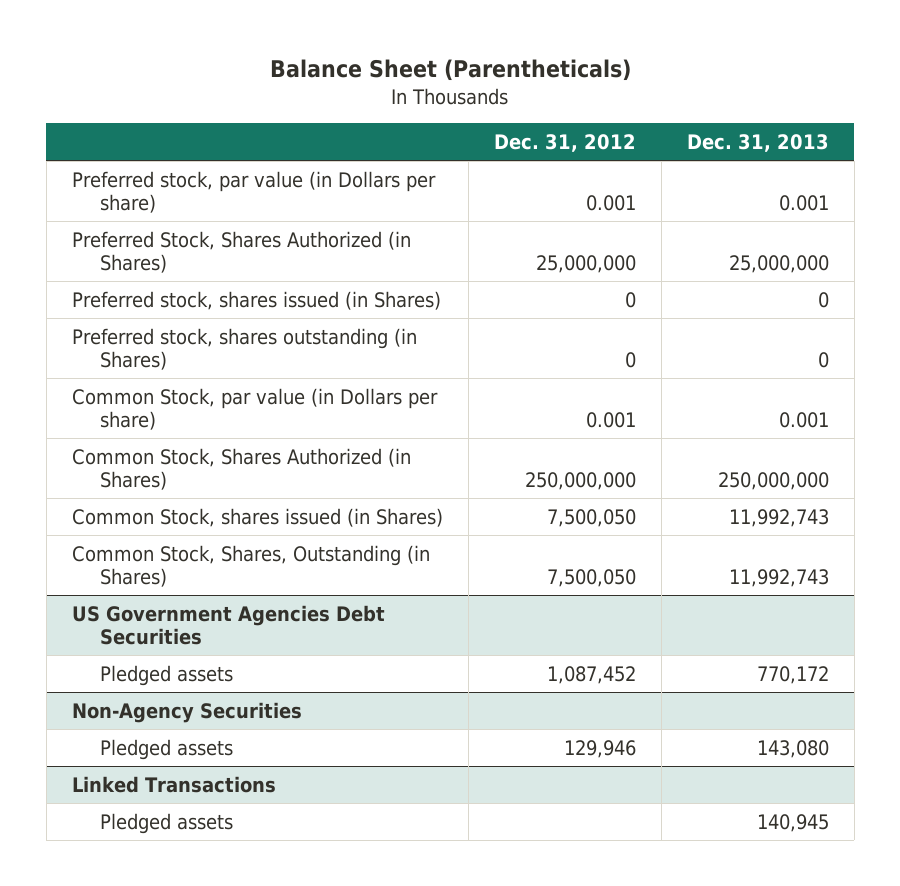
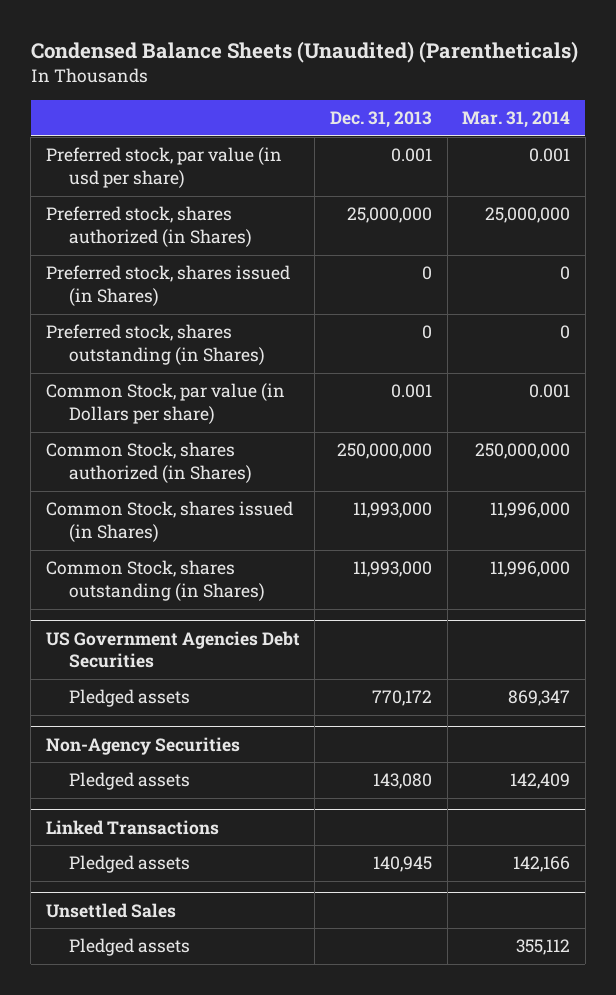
[270,58,632,81] Balance Sheet (Parentheticals) -> [30,41,578,64] Condensed Balance Sheets (Unaudited) (Parentheticals)
[493,133,636,152] Dec. 31, 2012 -> none
none -> [462,111,571,129] Mar. 31, 2014
[71,170,436,213] Preferred stock, par value (in Dollars per share) -> [45,147,282,188] Preferred stock, par value (in usd per share)
[71,230,411,273] Preferred Stock, Shares Authorized (in Shares) -> [45,206,252,247] Preferred stock, shares authorized (in Shares)
[71,447,411,490] Common Stock, Shares Authorized (in Shares) -> [45,442,252,483] Common Stock, shares authorized (in Shares)
[728,508,829,527] 11,992,743 -> [353,502,433,519] 11,993,000
[71,544,430,587] Common Stock, Shares, Outstanding (in Shares) -> [45,560,265,601] Common Stock, shares outstanding (in Shares)
[728,568,829,587] 11,992,743 -> [353,561,433,578] 11,993,000
none -> [45,902,176,918] Unsettled Sales
none -> [68,938,190,957] Plеdgеd assеts

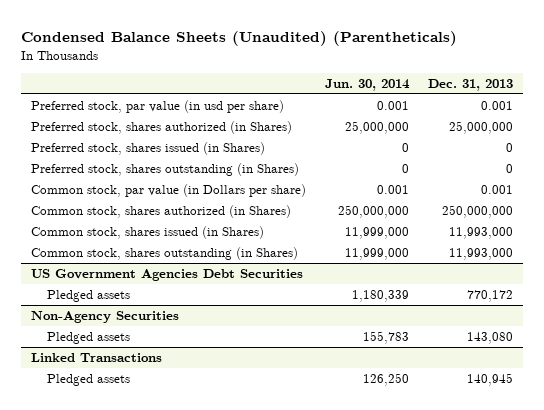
[462,111,571,129] Mar. 31, 2014 -> none
none -> [325,78,411,91] Jun. 30, 2014
[45,383,285,424] Common Stock, par value (in Dollars per share) -> [30,184,306,198] Common stock, par value (in Dollars per share)
[45,442,252,483] Common Stock, shares authorized (in Shares) -> [30,205,291,219] Common stock, shares authorized (in Shares)
[45,501,293,542] Common Stock, shares issued (in Shares) -> [30,226,264,240] Common stock, shares issued (in Shares)
[45,560,265,601] Common Stock, shares outstanding (in Shares) -> [30,247,298,261] Common stock, shares outstanding (in Shares)
[45,902,176,918] Unsettled Sales -> none
[68,938,190,957] Plеdgеd assеts -> none

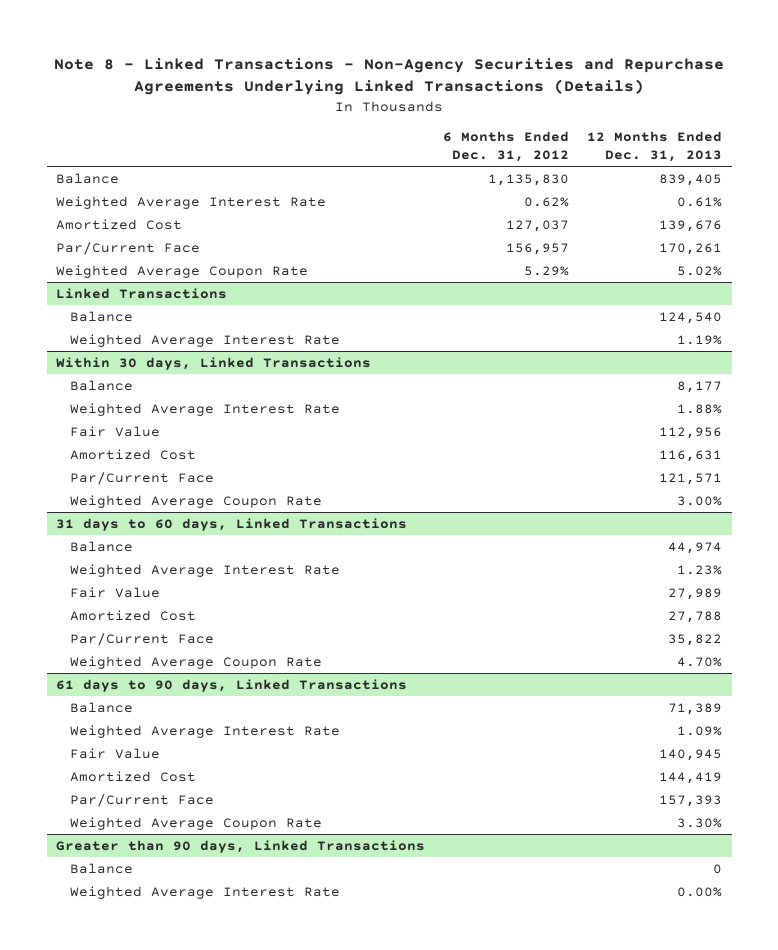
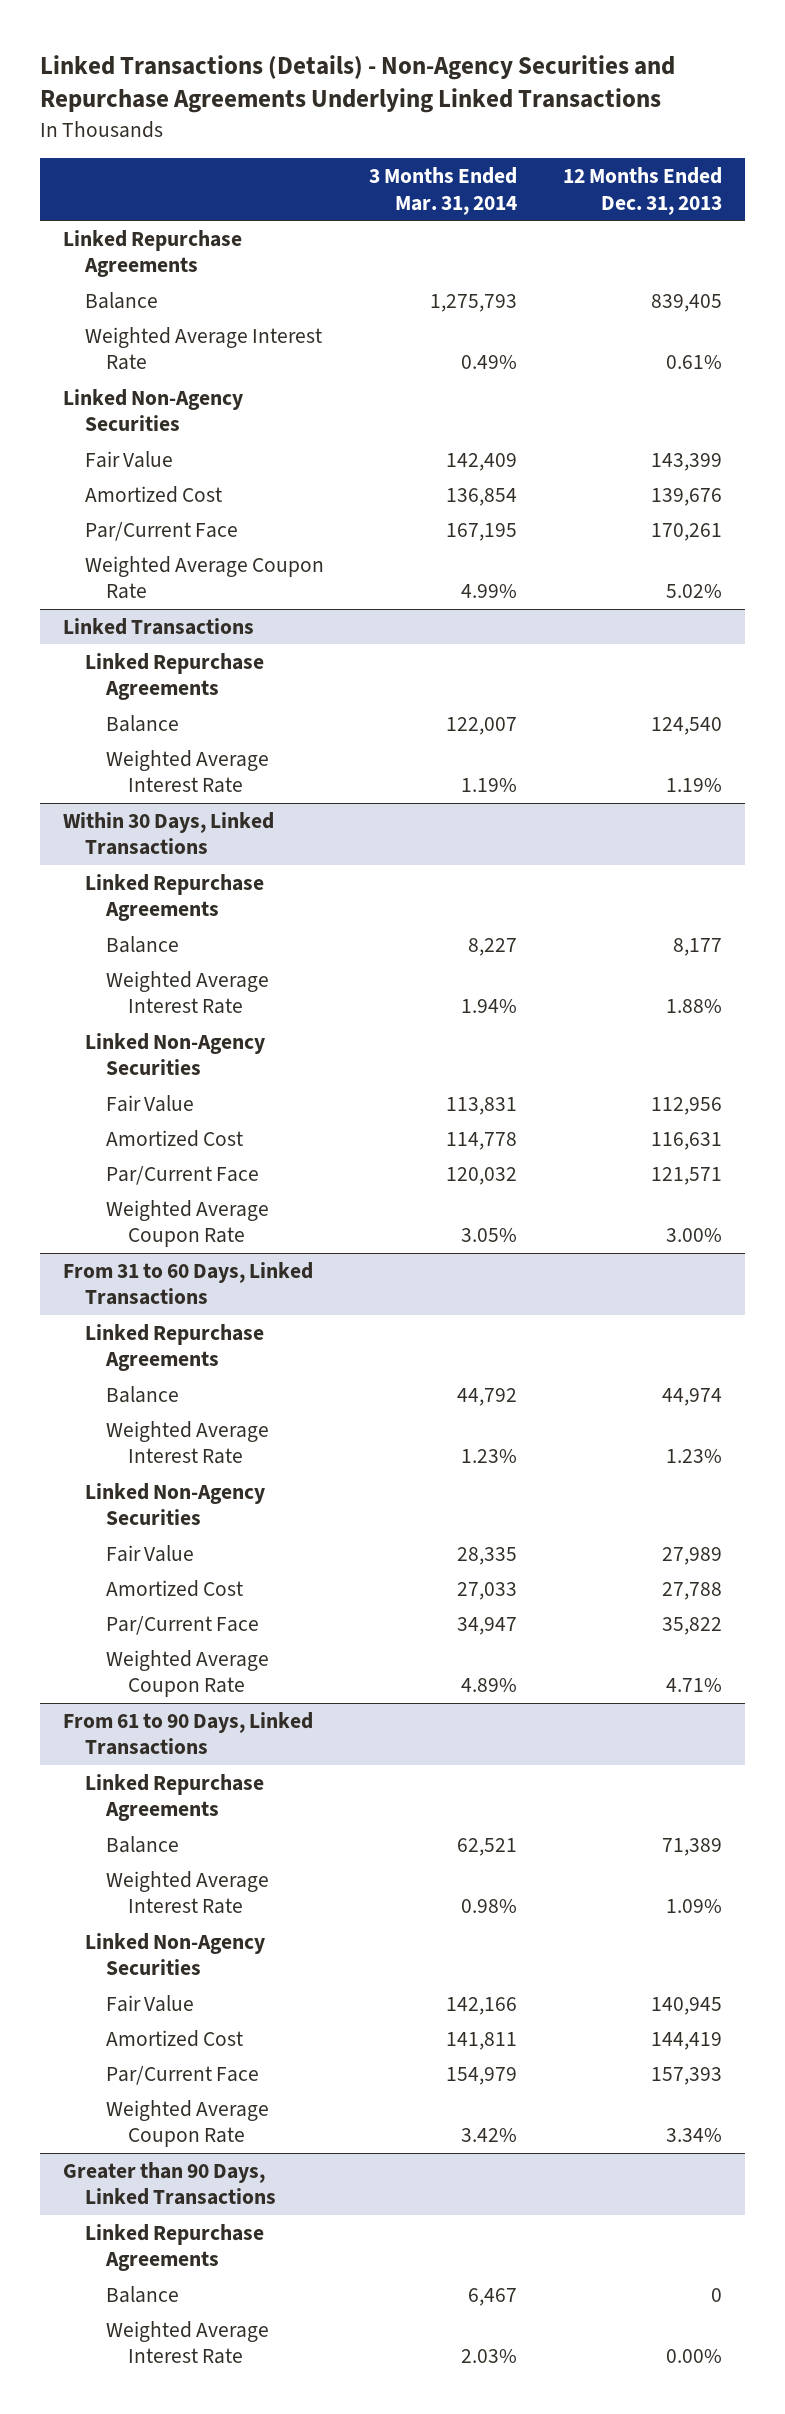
[54,58,725,96] Note 8 - Linked Transactions - Non-Agency Securities and Repurchase Agreements Underlying Linked Transactions (Details) -> [39,54,675,114] Linked Transactions (Details) - Non-Agency Securities and Repurchase Agreements Underlying Linked Transactions
[443,130,570,163] 6 Months Ended Dec. 31, 2012 -> none
none -> [369,167,518,215] 3 Months Ended Mar. 31, 2014
none -> [62,229,242,278] Linked Repurchase Agreements
none -> [62,388,243,432] Linked Non-Agency Securities
none -> [84,450,173,468] Fair Value
none -> [84,652,264,701] Linked Repurchase Agreements
[55,356,371,370] Within 30 days, Linked Transactions -> [62,811,274,856] Within 30 Days, Linked Transactions
none -> [84,873,264,922] Linked Repurchase Agreements
none -> [84,1032,265,1076] Linked Non-Agency Securities
[55,517,407,531] 31 days to 60 days, Linked Transactions -> [62,1261,313,1306] From 31 to 60 Days, Linked Transactions
none -> [84,1323,264,1372] Linked Repurchase Agreements
none -> [84,1482,265,1526] Linked Non-Agency Securities
[677,656,723,667] 4.70% -> [666,1678,723,1693] 4.71%
[55,678,407,692] 61 days to 90 days, Linked Transactions -> [62,1711,313,1756] From 61 to 90 Days, Linked Transactions
none -> [84,1773,264,1822] Linked Repurchase Agreements
none -> [84,1932,265,1976] Linked Non-Agency Securities
[677,817,723,828] 3.30% -> [666,2128,723,2143] 3.34%
[55,839,425,853] Greater than 90 days, Linked Transactions -> [62,2161,276,2206] Greater than 90 Days, Linked Transactions
none -> [84,2223,264,2272] Linked Repurchase Agreements

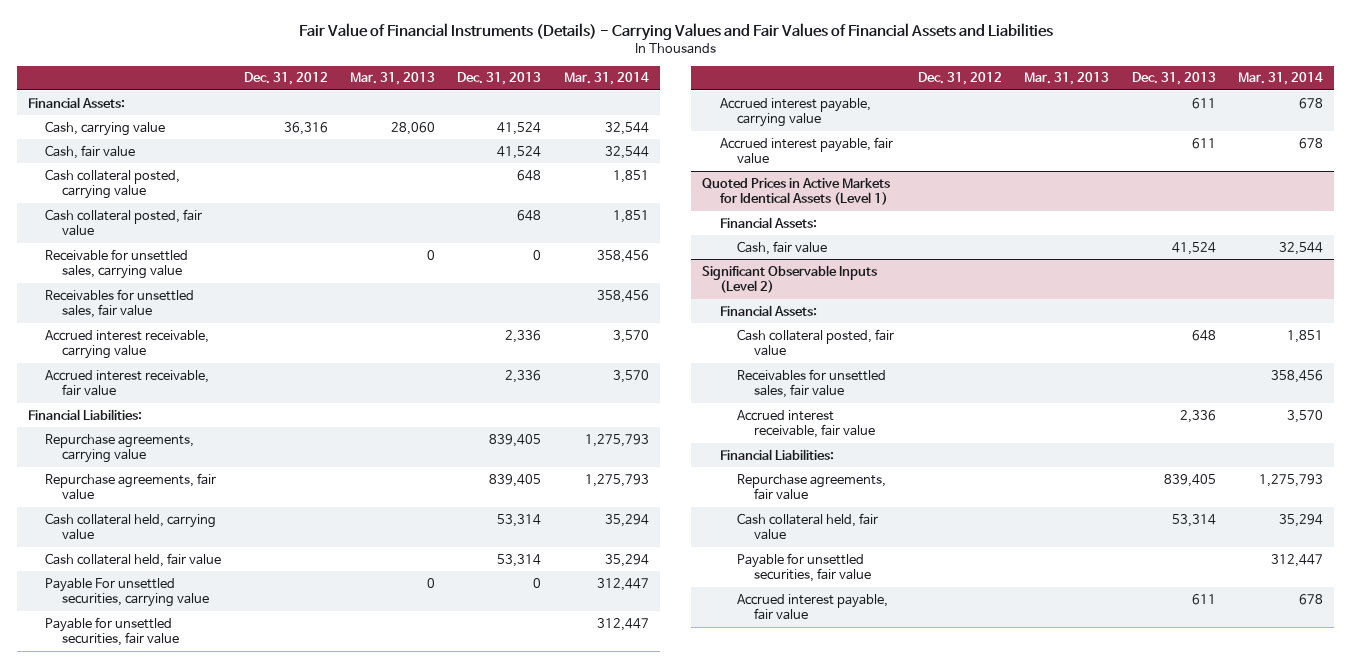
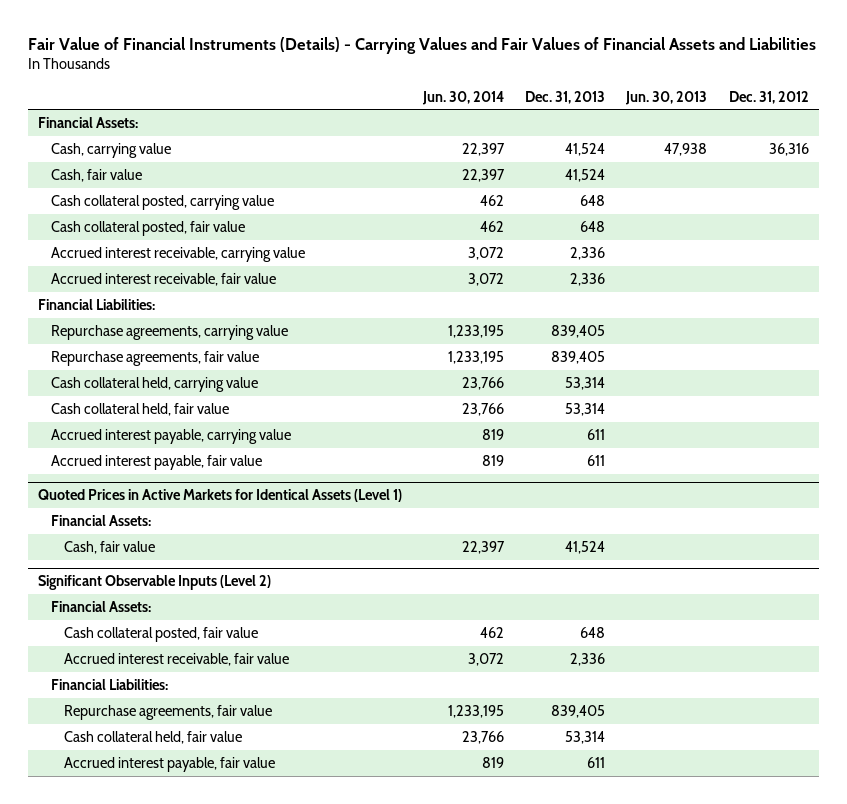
[349,72,435,86] Mar. 31, 2013 -> none
[563,72,649,86] Mar. 31, 2014 -> none
none -> [422,90,505,105] Jun. 30, 2014
none -> [625,90,708,105] Jun. 30, 2013
[45,248,189,280] Receivable for unsettled sales, carrying value -> none
[45,288,195,319] Receivables for unsettled sales, fair value -> none
[45,577,210,608] Payable For unsettled securities, carrying value -> none
[45,616,180,647] Payable for unsettled securities, fair value -> none
[736,368,886,399] Receivables for unsettled sales, fair value -> none
[736,552,872,583] Payable for unsettled securities, fair value -> none

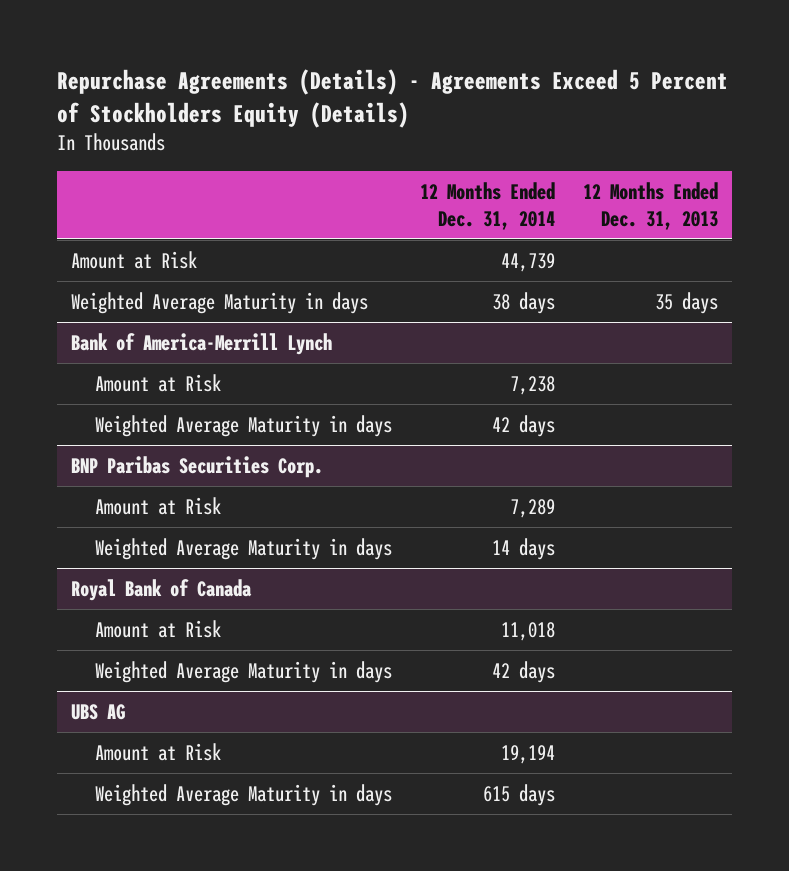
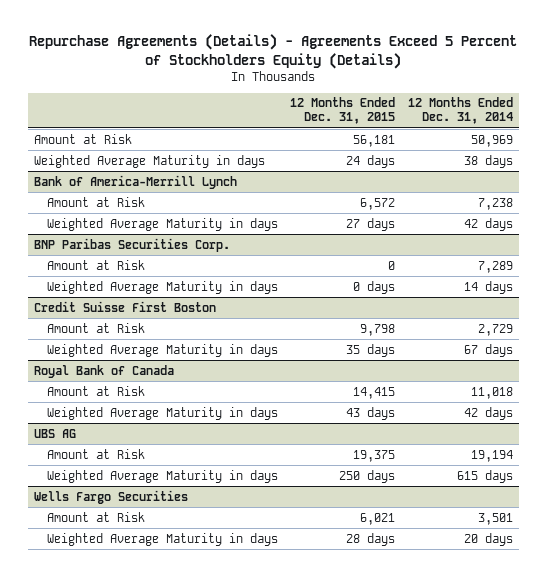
[582,182,718,230] 12 Months Ended Dec. 31, 2013 -> none
none -> [290,97,396,125] 12 Months Ended Dec. 31, 2015
[500,253,555,273] 44,739 -> [470,134,513,147] 50,969
none -> [33,300,216,312] Credit Suisse First Boston
none -> [46,322,145,333] Amount at Risk
none -> [46,343,278,357] Weighted Average Maturity in days
none -> [33,489,188,504] Wells Fargo Securities
none -> [46,511,145,522] Amount at Risk
none -> [46,532,278,546] Weighted Average Maturity in days

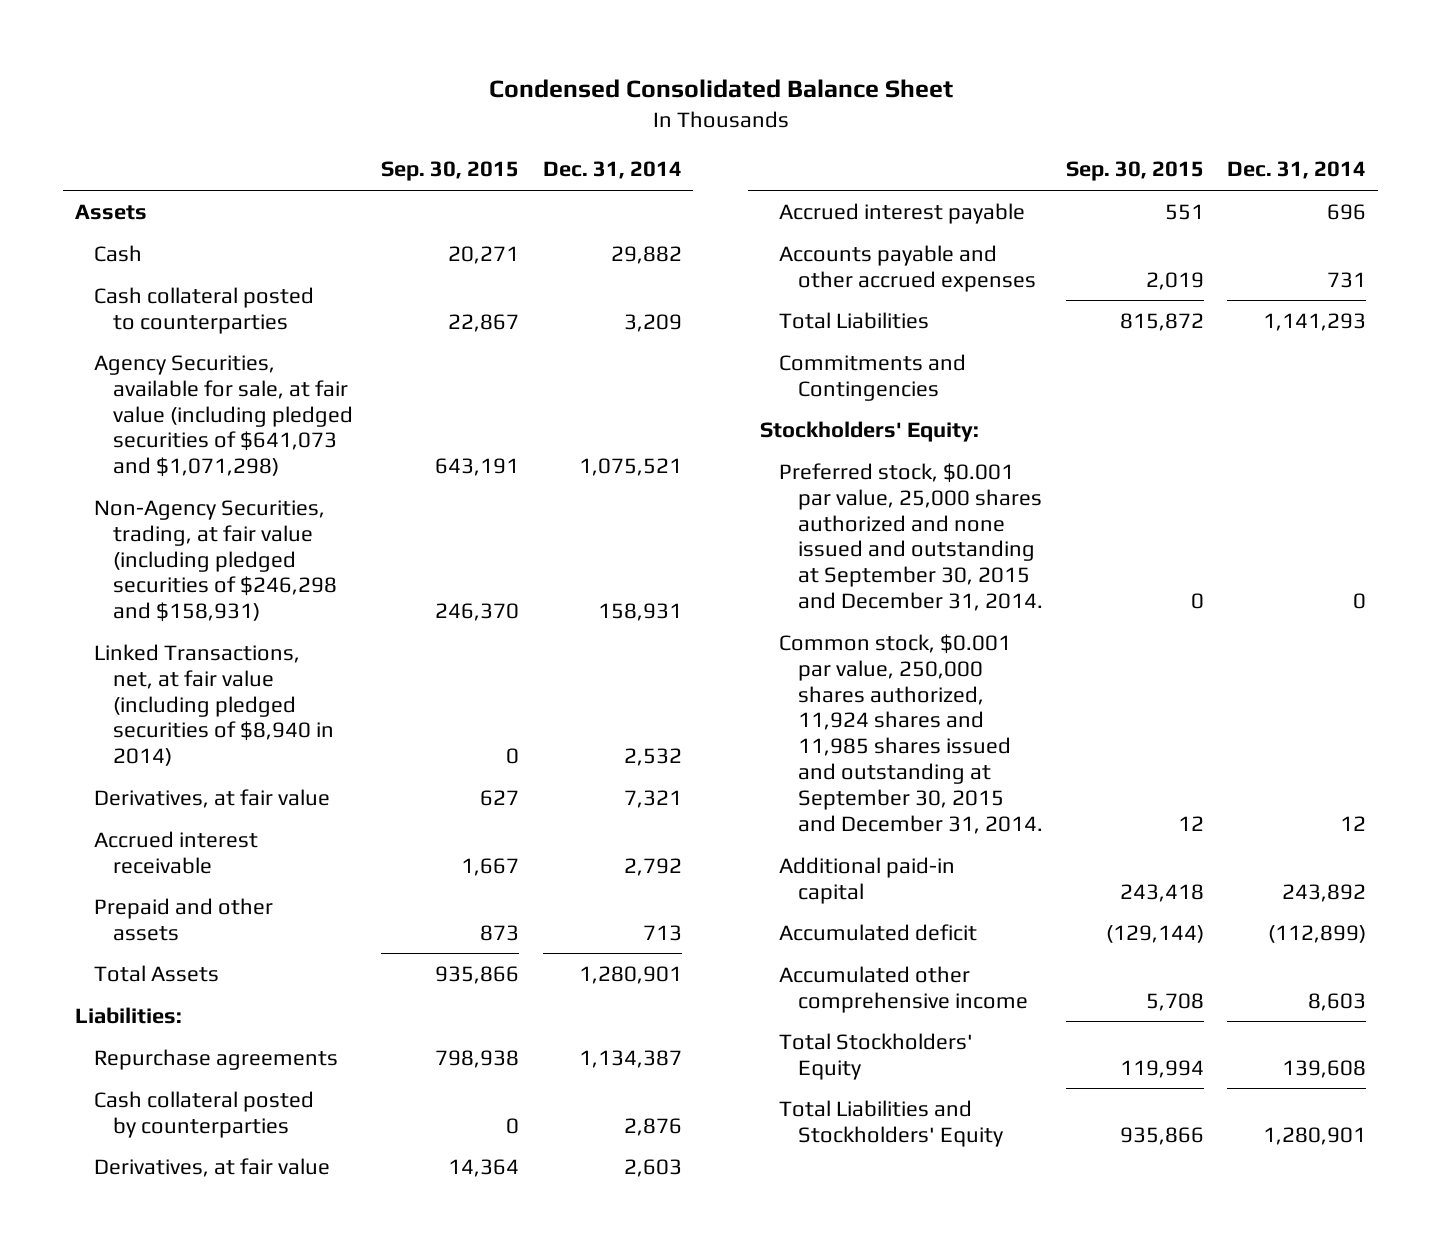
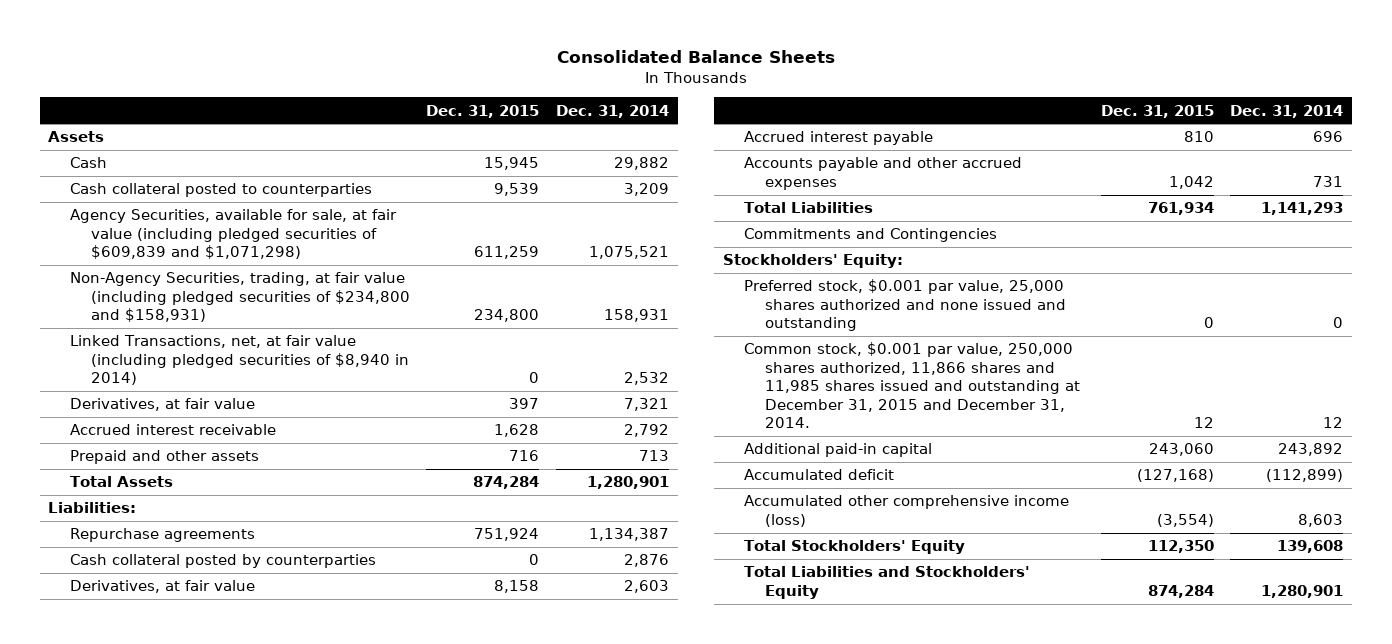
[488,79,953,99] Condensed Consolidated Balance Sheet -> [556,49,835,63] Consolidated Balance Sheets
[381,161,520,182] Sep. 30, 2015 -> none
none -> [426,104,540,118] Dec. 31, 2015
[94,354,354,478] Agency Securities, available for sale, at fair value (including pledged securities of $641,073 and $1,071,298) -> [69,209,397,260] Agency Securities, available for sale, at fair value (including pledged securities of $609,839 and $1,071,298)
[94,499,338,623] Non-Agency Securities, trading, at fair value (including pledged securities of $246,298 and $158,931) -> [69,272,410,323] Non-Agency Securities, trading, at fair value (including pledged securities of $234,800 and $158,931)
[778,462,1043,612] Preferred stock, $0.001 par value, 25,000 shares authorized and none issued and outstanding at September 30, 2015 and December 31, 2014. -> [743,279,1066,332] Preferred stock, $0.001 par value, 25,000 shares authorized and none issued and outstanding
[778,633,1043,834] Common stock, $0.001 par value, 250,000 shares authorized, 11,924 shares and 11,985 shares issued and outstanding at September 30, 2015 and December 31, 2014. -> [743,342,1080,429] Common stock, $0.001 par value, 250,000 shares authorized, 11,866 shares and 11,985 shares issued and outstanding at December 31, 2015 and December 31, 2014.
[778,965,1028,1013] Accumulated other comprehensive income -> [743,495,1069,527] Accumulated other comprehensive income (loss)

